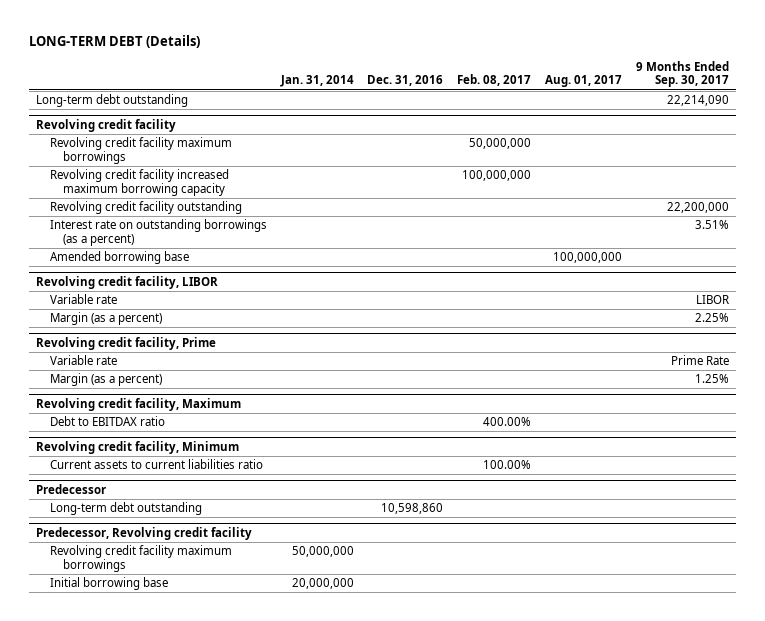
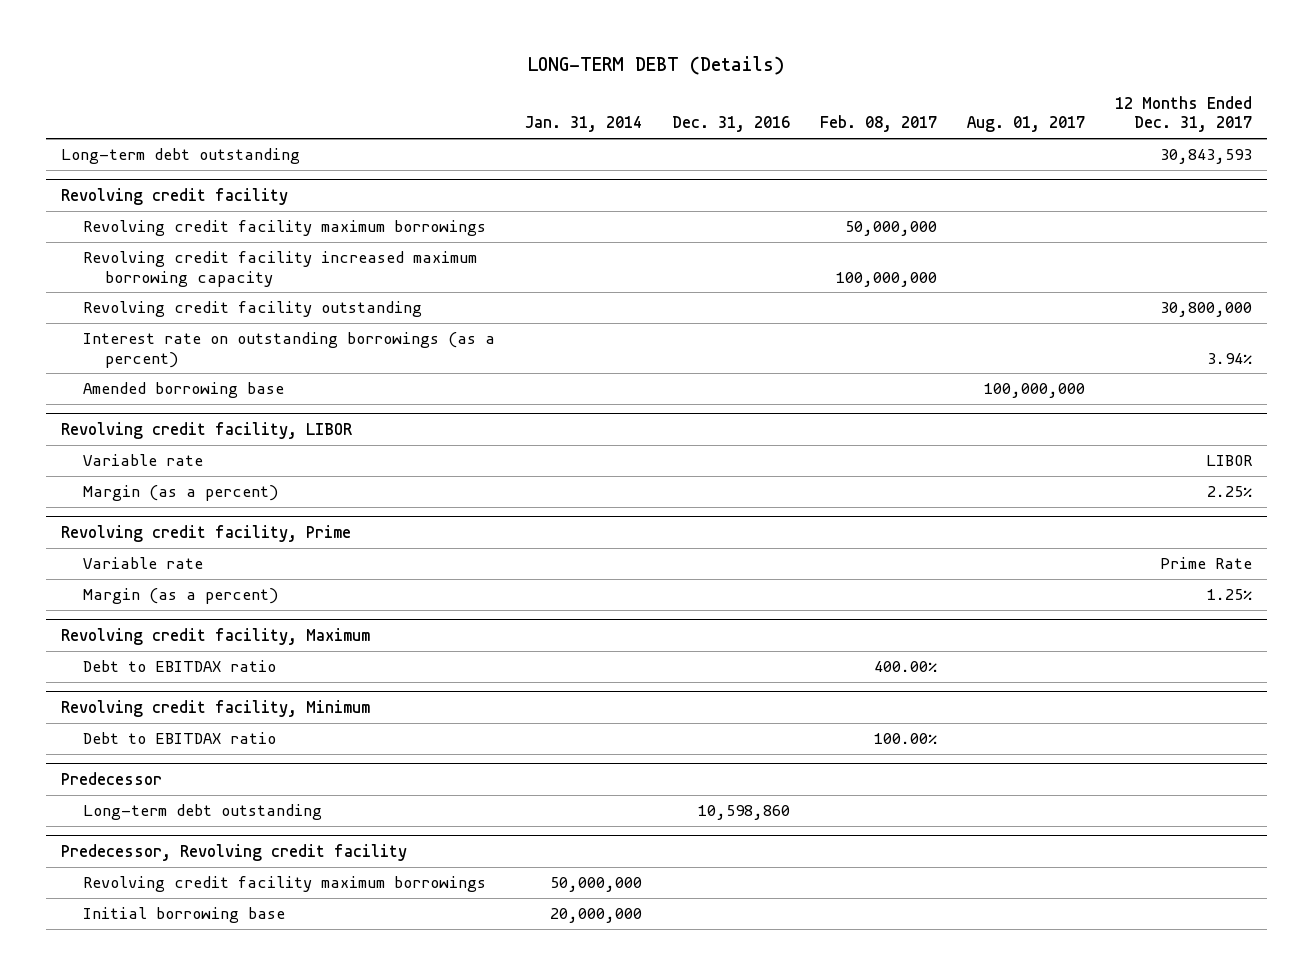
[636,60,730,88] 9 Months Ended Sep. 30, 2017 -> none
none -> [1114,95,1252,133] 12 Months Ended Dec. 31, 2017
[49,459,263,470] Current assets to current liabilities ratio -> none
none -> [82,732,276,745] Debt to EBITDAX ratio

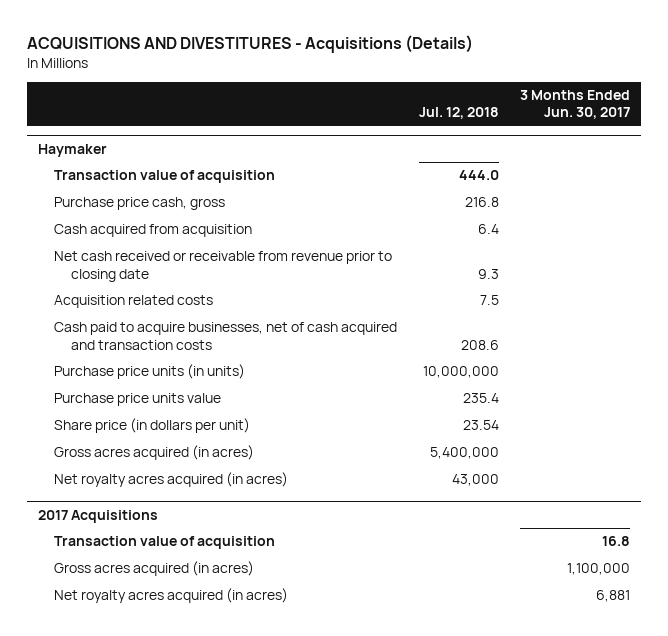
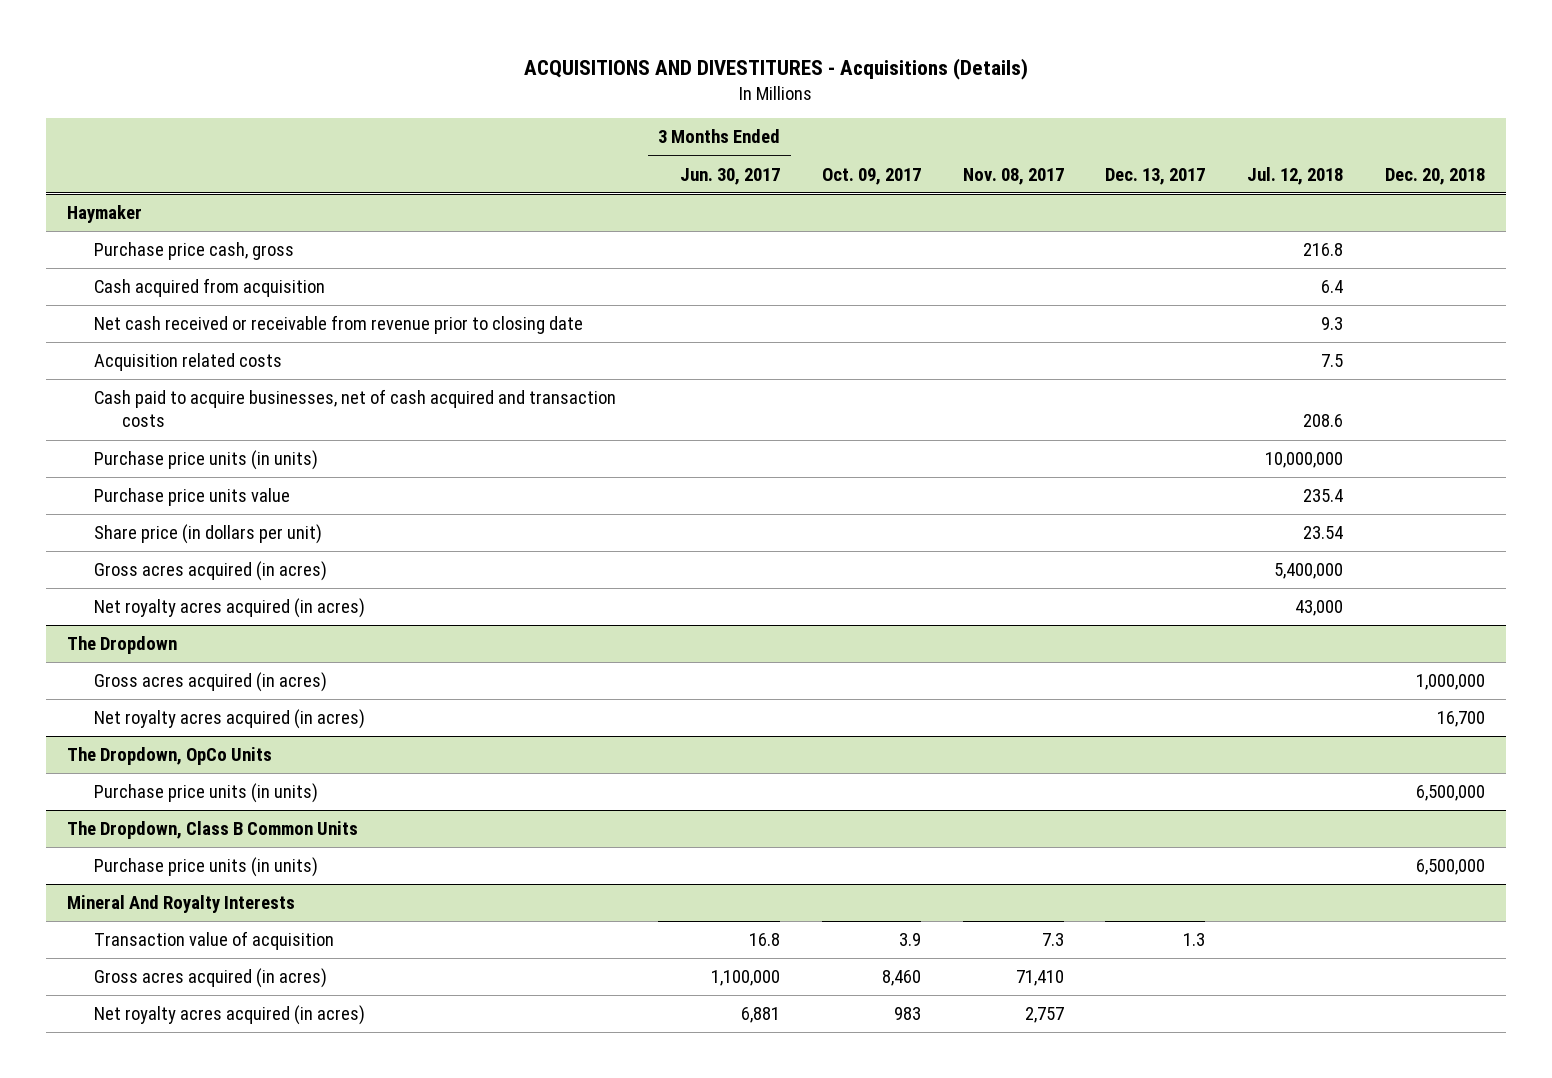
none -> [821,167,921,185] Oct. 09, 2017
none -> [962,167,1064,185] Nov. 08, 2017
none -> [1105,167,1206,185] Dec. 13, 2017
none -> [1384,167,1485,185] Dec. 20, 2018
[54,170,276,184] Transaction value of acquisition -> none
none -> [67,636,178,655] The Dropdown
none -> [94,672,328,693] Gross acres acquired (in acres)
none -> [94,709,366,730] Net royalty acres acquired (in acres)
none -> [67,747,273,766] The Dropdown, OpCo Units
none -> [94,783,319,804] Purchase price units (in units)
none -> [67,821,359,840] The Dropdown, Class B Common Units
none -> [94,857,319,878] Purchase price units (in units)
[38,510,159,524] 2017 Acquisitions -> [67,895,296,914] Mineral And Royalty Interests

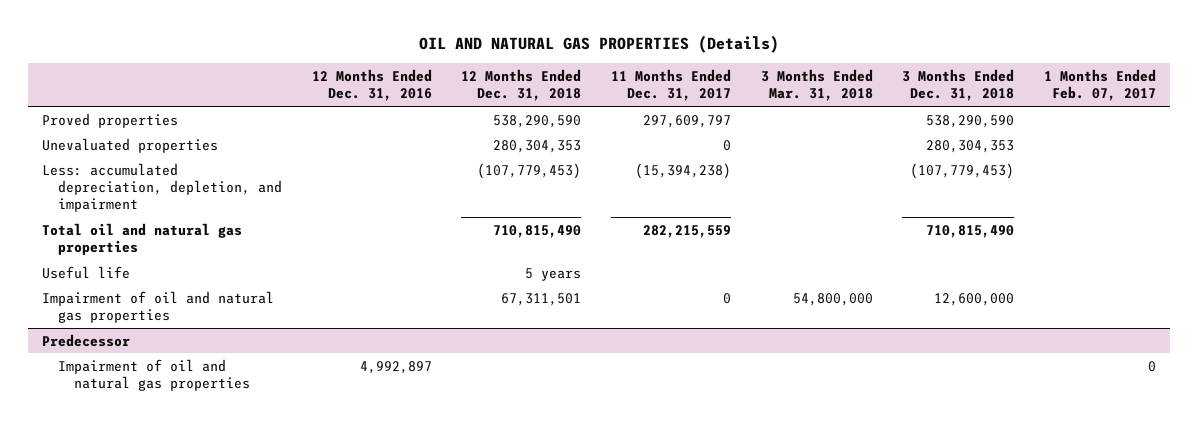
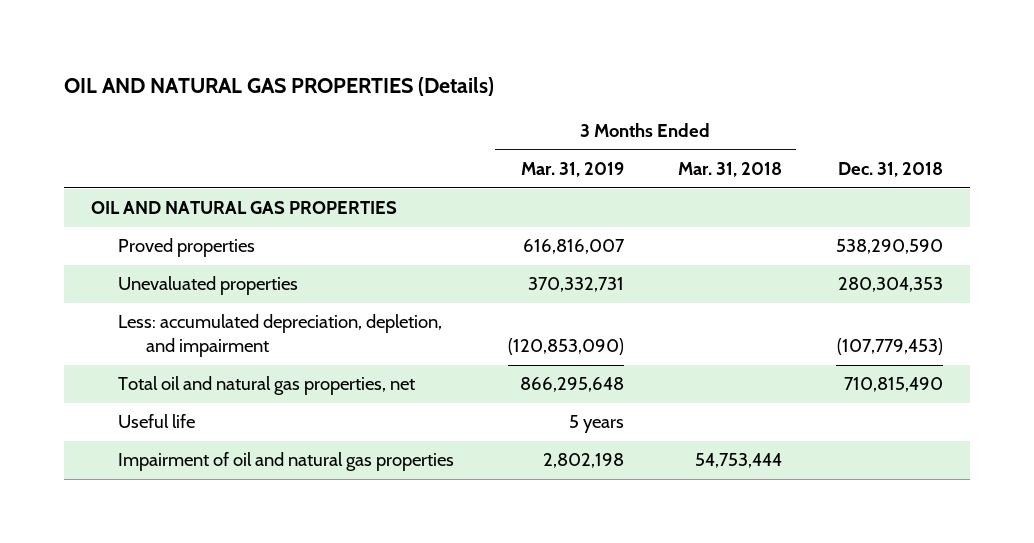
[311,68,432,102] 12 Months Ended Dec. 31, 2016 -> none
[461,68,582,102] 12 Months Ended Dec. 31, 2018 -> none
[610,68,731,102] 11 Months Ended Dec. 31, 2017 -> none
[902,68,1015,102] 3 Months Ended Dec. 31, 2018 -> none
[1043,68,1156,102] 1 Months Ended Feb. 07, 2017 -> none
none -> [521,162,625,178] Mar. 31, 2019
none -> [838,162,944,178] Dec. 31, 2018
none -> [91,201,398,215] OIL AND NATURAL GAS PROPERTIES
[42,222,243,256] Total oil and natural gas properties -> [118,376,416,396] Total oil and natural gas properties, net
[42,333,131,347] Predecessor -> none
[58,358,251,392] Impairment of oil and natural gas properties -> none
[792,292,873,306] 54,800,000 -> [695,453,783,469] 54,753,444

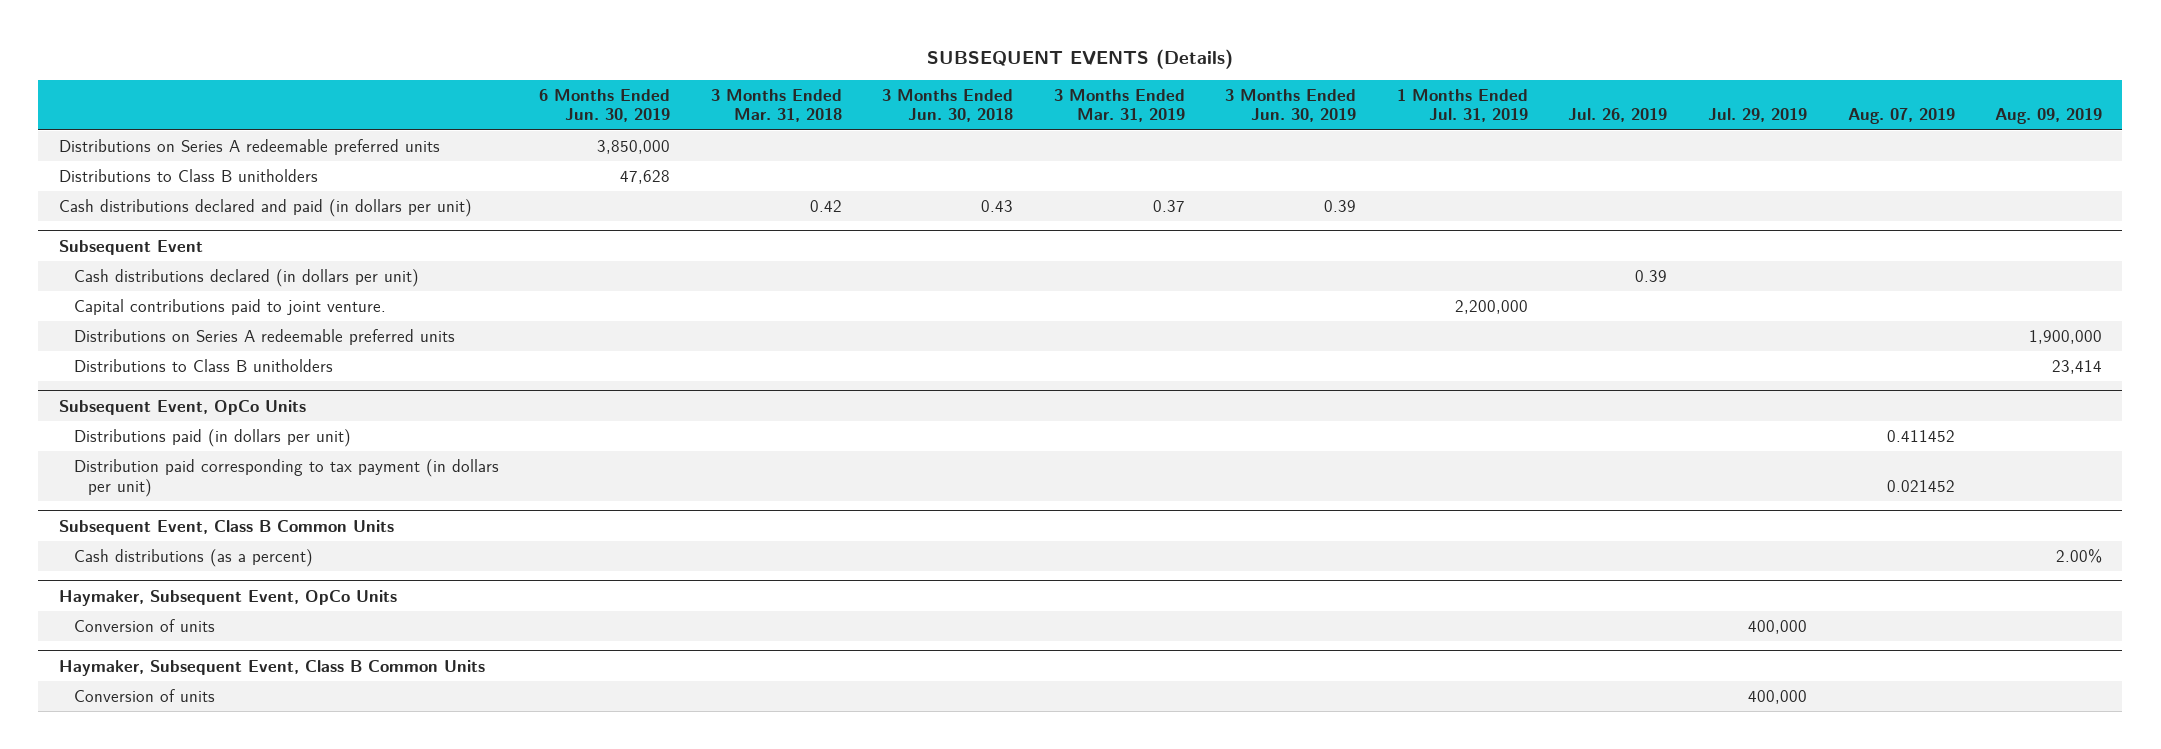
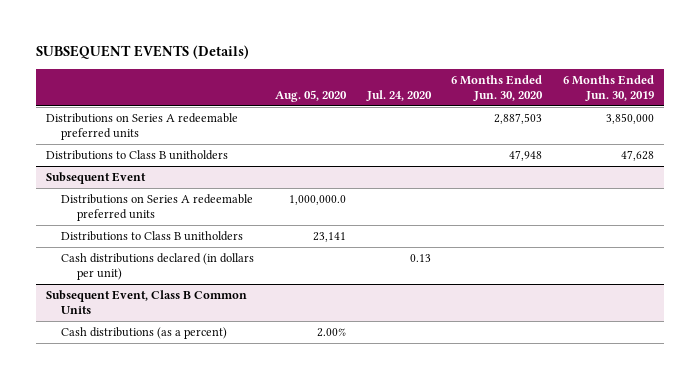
[710,88,842,123] 3 Months Ended Mar. 31, 2018 -> none
[882,88,1014,123] 3 Months Ended Jun. 30, 2018 -> none
[1053,88,1185,123] 3 Months Ended Mar. 31, 2019 -> none
[1225,88,1357,123] 3 Months Ended Jun. 30, 2019 -> none
[1396,88,1528,123] 1 Months Ended Jul. 31, 2019 -> none
[1568,108,1668,123] Jul. 26, 2019 -> none
[1708,108,1808,123] Jul. 29, 2019 -> none
[1847,108,1955,125] Aug. 07, 2019 -> none
[1995,108,2103,125] Aug. 09, 2019 -> none
none -> [275,89,348,102] Aug. 05, 2020
none -> [365,89,432,101] Jul. 24, 2020
none -> [451,74,544,101] 6 Months Ended Jun. 30, 2020
[58,198,472,217] Cash distributions declared and paid (in dollars per unit) -> none
[73,298,386,315] Capital contributions paid to joint venture. -> none
[58,399,306,415] Subsequent Event, OpCo Units -> none
[73,428,351,447] Distributions paid (in dollars per unit) -> none
[73,458,499,497] Distribution paid corresponding to tax payment (in dollars per unit) -> none
[73,268,419,287] Cash distributions declared (in dollars per unit) -> [61,253,255,281] Cash distributions declared (in dollars per unit)
[58,589,397,606] Haymaker, Subsequent Event, OpCo Units -> none
[73,618,215,632] Conversion of units -> none
[58,659,485,676] Haymaker, Subsequent Event, Class B Common Units -> none
[73,688,215,702] Conversion of units -> none

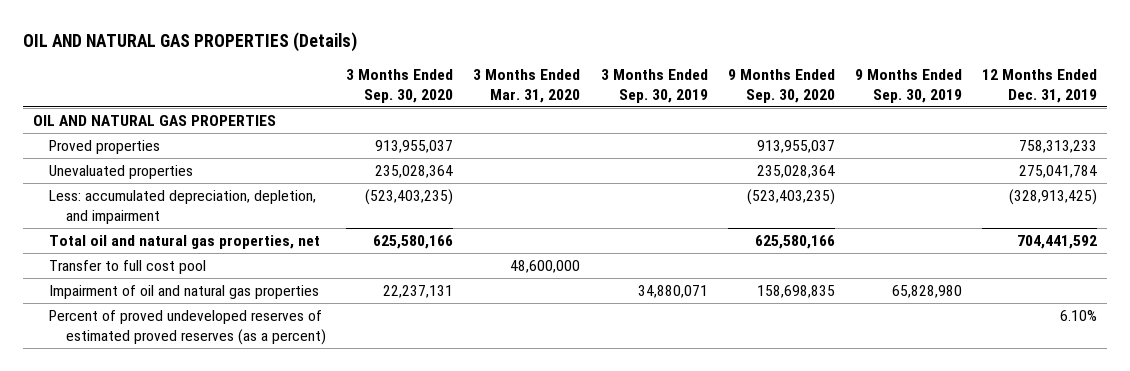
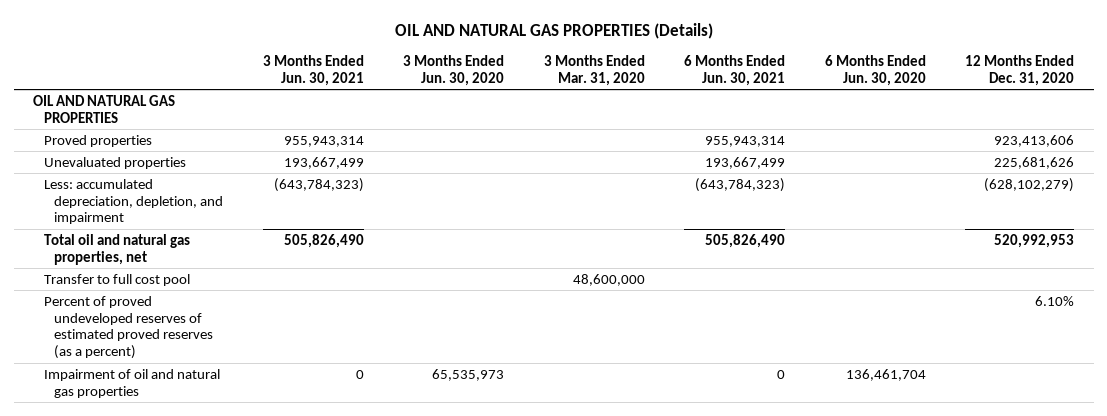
[346,68,454,103] 3 Months Ended Sep. 30, 2020 -> none
[600,68,708,103] 3 Months Ended Sep. 30, 2019 -> none
[727,68,835,103] 9 Months Ended Sep. 30, 2020 -> none
[855,68,963,103] 9 Months Ended Sep. 30, 2019 -> none
[982,68,1098,103] 12 Months Ended Dec. 31, 2019 -> none
none -> [262,55,364,87] 3 Months Ended Jun. 30, 2021
none -> [403,55,505,87] 3 Months Ended Jun. 30, 2020
none -> [684,55,786,87] 6 Months Ended Jun. 30, 2021
none -> [824,55,926,87] 6 Months Ended Jun. 30, 2020
none -> [964,55,1074,87] 12 Months Ended Dec. 31, 2020
[49,284,320,299] Impairment of oil and natural gas properties -> [43,368,220,398] Impairment of oil and natural gas properties

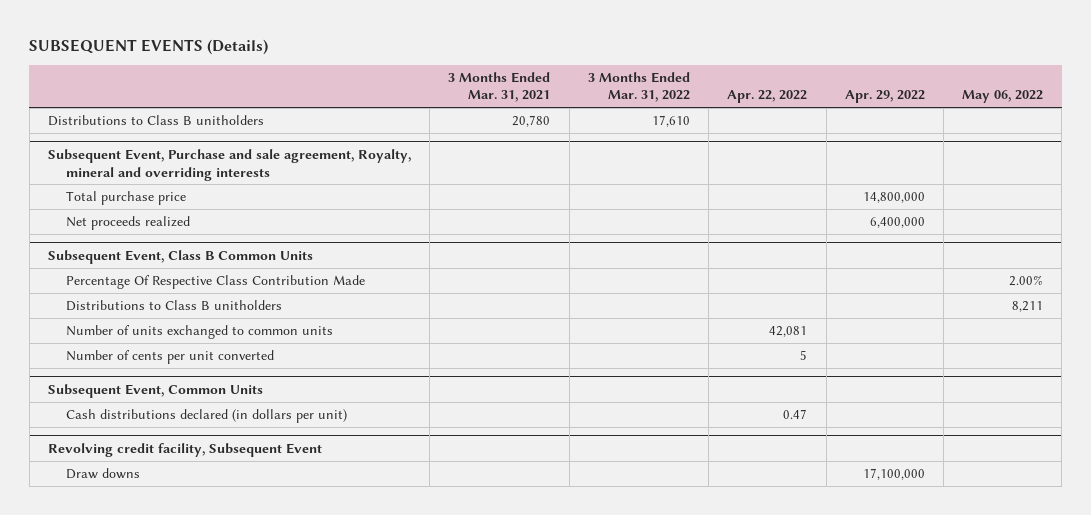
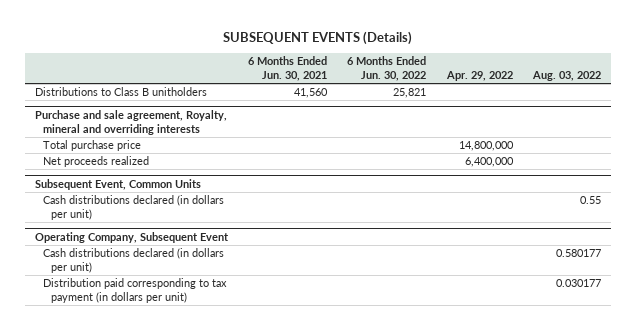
[448,71,551,103] 3 Months Ended Mar. 31, 2021 -> none
[587,71,690,103] 3 Months Ended Mar. 31, 2022 -> none
[727,90,808,104] Apr. 22, 2022 -> none
[962,90,1044,104] May 06, 2022 -> none
none -> [247,56,327,82] 6 Months Ended Jun. 30, 2021
none -> [347,56,427,82] 6 Months Ended Jun. 30, 2022
none -> [531,71,601,82] Aug. 03, 2022
[47,148,411,181] Subsequent Event, Purchase and sale agreement, Royalty, mineral and overriding interests -> [34,110,227,135] Purchase and sale agreement, Royalty, mineral and overriding interests
[47,249,313,264] Subsequent Event, Class B Common Units -> none
[66,274,366,289] Percentage Of Respective Class Contribution Made -> none
[66,299,283,311] Distributions to Class B unitholders -> none
[66,324,334,339] Number of units exchanged to common units -> none
[66,349,275,364] Number of cents per unit converted -> none
[47,442,322,457] Revolving credit facility, Subsequent Event -> none
[66,467,141,479] Draw downs -> none
none -> [34,232,229,244] Operating Company, Subsequent Event
none -> [42,248,224,273] Cash distributions declared (in dollars per unit)
none -> [42,278,227,303] Distribution paid corresponding to tax payment (in dollars per unit)

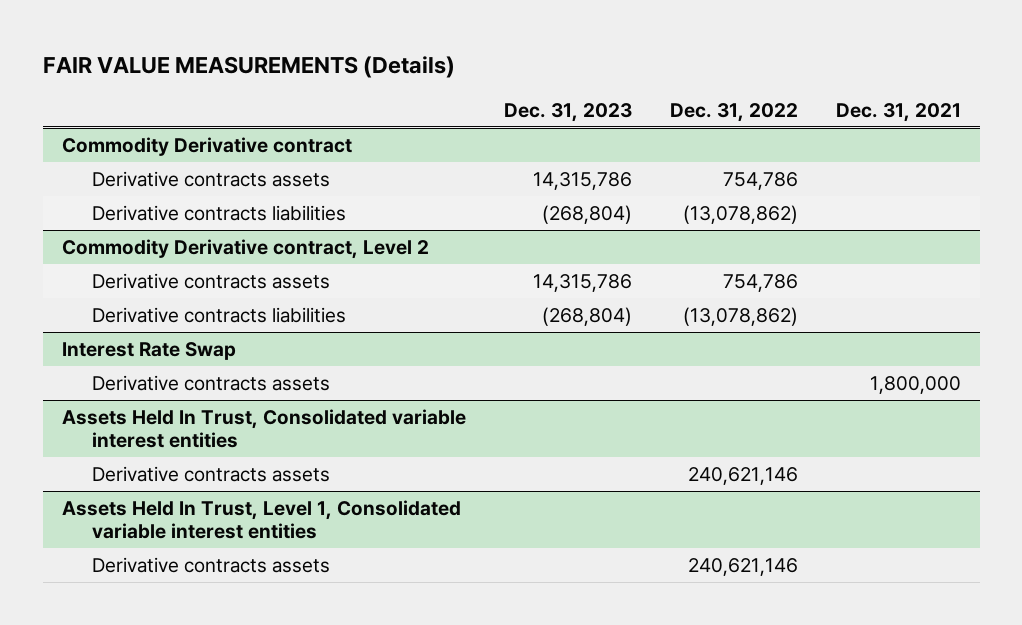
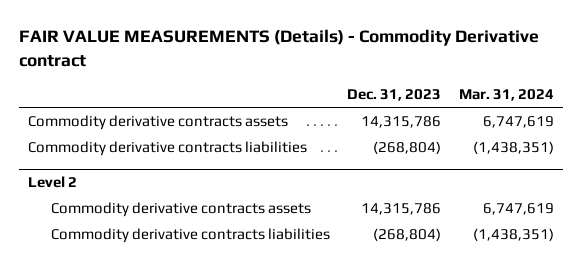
[42,56,455,79] FAIR VALUE MEASUREMENTS (Details) -> [19,29,540,67] FAIR VALUE MEASUREMENTS (Details) - Commodity Derivative contract
[669,102,798,122] Dec. 31, 2022 -> none
[835,102,961,122] Dec. 31, 2021 -> none
none -> [458,88,554,101] Mar. 31, 2024
[61,238,429,259] Commodity Derivative contract, Level 2 -> none
[91,272,330,289] Derivative contracts assets -> none
[91,306,346,323] Derivative contracts liabilities -> none
[61,341,236,360] Interest Rate Swap -> none
[91,374,330,391] Derivative contracts assets -> none
[61,408,466,449] Assets Held In Trust, Consolidated variable interest entities -> none
[91,465,330,482] Derivative contracts assets -> none
[61,499,461,540] Assets Held In Trust, Level 1, Consolidated variable interest entities -> none
[91,556,330,573] Derivative contracts assets -> none
none -> [27,115,288,131] Commodity derivative contracts assets
none -> [27,141,307,157] Commodity derivative contracts liabilities
[61,136,352,156] Commodity Derivative contract -> [27,176,77,189] Level 2
[91,170,330,187] Derivative contracts assets -> [50,202,311,218] Commodity derivative contracts assets
[91,204,346,221] Derivative contracts liabilities -> [50,228,330,244] Commodity derivative contracts liabilities

